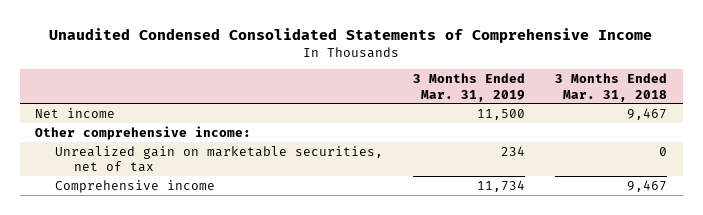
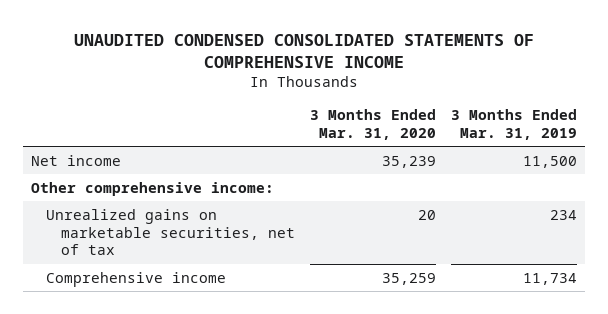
[49,27,653,43] Unaudited Condensed Consolidated Statements of Comprehensive Income -> [74,33,535,68] UNAUDITED CONDENSED CONSOLIDATED STATEMENTS OF COMPREHENSIVE INCOME
[555,73,668,102] 3 Months Ended Mar. 31, 2018 -> none
none -> [310,109,437,140] 3 Months Ended Mar. 31, 2020
[54,145,383,173] Unrealized gain on marketable securities, net of tax -> [46,208,296,256] Unrealized gains on marketable securities, net of tax

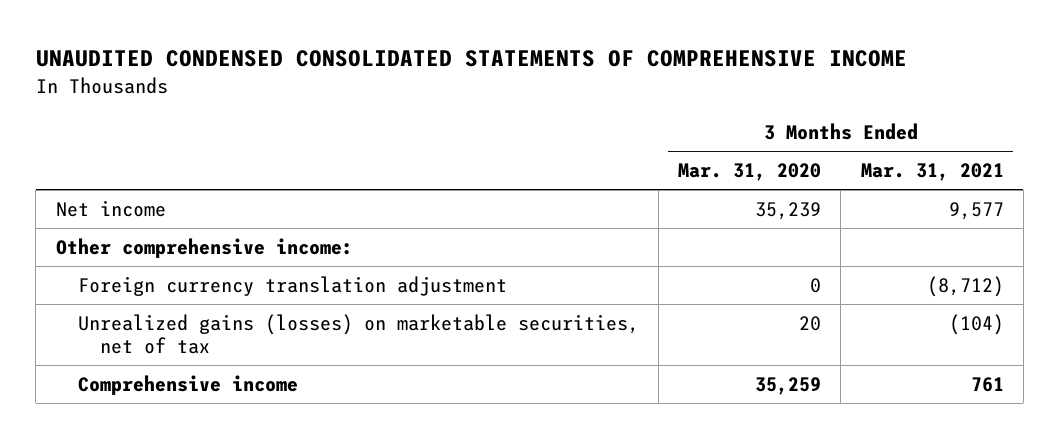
[451,109,578,140] 3 Months Ended Mar. 31, 2019 -> none
none -> [860,163,1004,182] Mar. 31, 2021
none -> [77,276,507,297] Foreign currency translation adjustment
[46,208,296,256] Unrealized gains on marketable securities, net of tax -> [77,314,639,355] Unrealized gains (losses) on marketable securities, net of tax

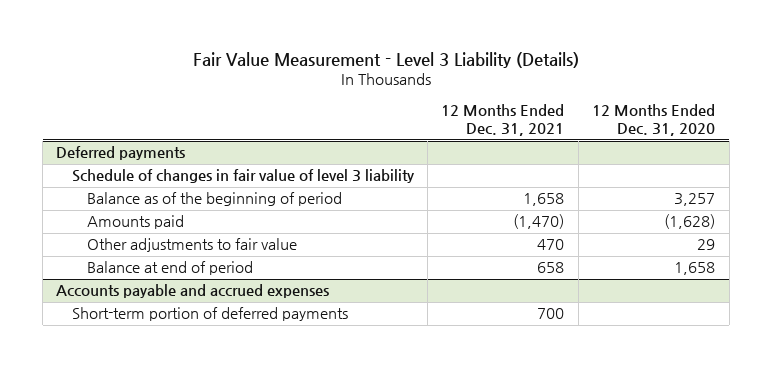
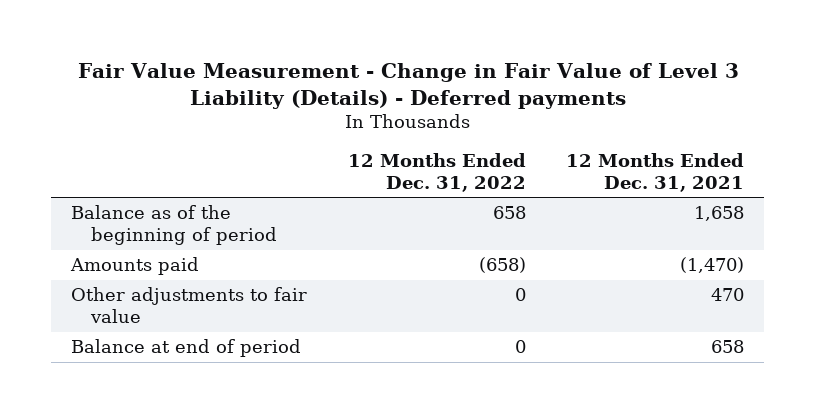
[192,51,579,68] Fair Value Measurement - Level 3 Liability (Details) -> [77,63,739,109] Fair Value Measurement - Change in Fair Value of Level 3 Liability (Details) - Deferred payments
[592,104,716,137] 12 Months Ended Dec. 31, 2020 -> none
none -> [347,152,526,192] 12 Months Ended Dec. 31, 2022
[56,146,186,161] Deferred payments -> none
[71,169,415,184] Schedule of changes in fair value of level 3 liability -> none
[56,284,330,299] Accounts payable and accrued expenses -> none
[71,307,348,322] Short-term portion of deferred payments -> none

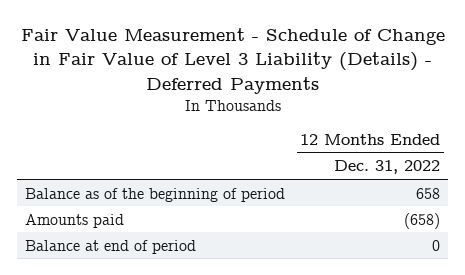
[77,63,739,109] Fair Value Measurement - Change in Fair Value of Level 3 Liability (Details) - Deferred payments -> [20,27,445,94] Fair Value Measurement - Schedule of Change in Fair Value of Level 3 Liability (Details) - Deferred Payments
[566,152,745,192] 12 Months Ended Dec. 31, 2021 -> none
[71,287,308,324] Other adjustments to fair value -> none

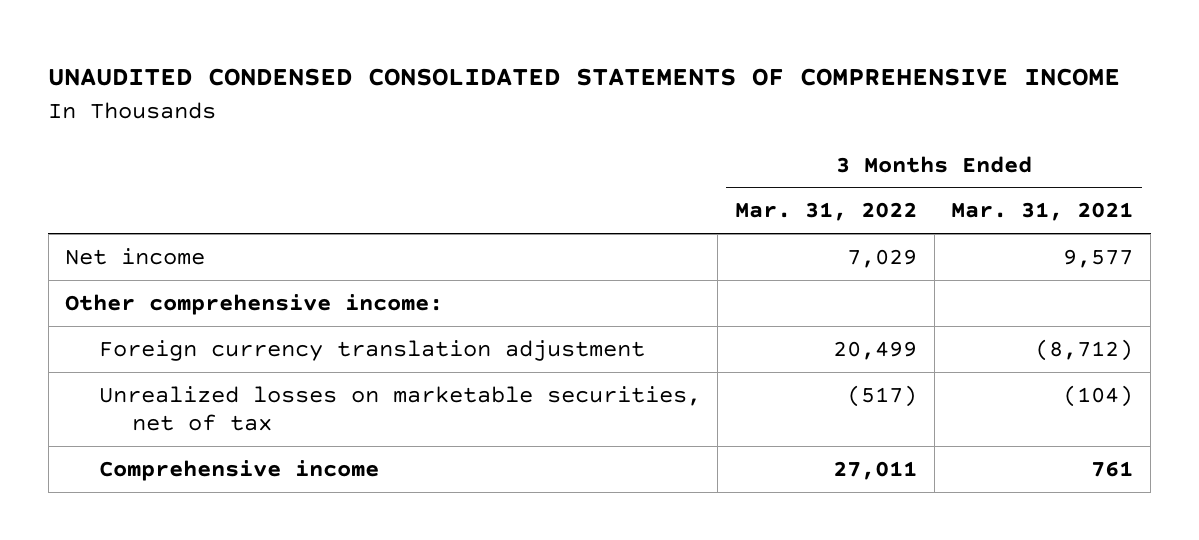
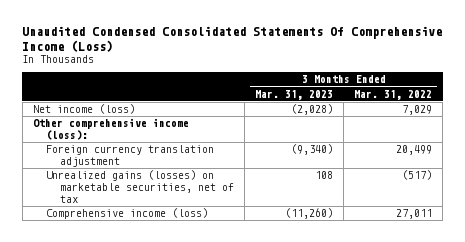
[48,68,1121,87] UNAUDITED CONDENSED CONSOLIDATED STATEMENTS OF COMPREHENSIVE INCOME -> [22,26,443,52] Unaudited Condensed Consolidated Statements Of Comprehensive Income (Loss)
[951,202,1134,222] Mar. 31, 2021 -> none
none -> [255,89,334,100] Mar. 31, 2023
[65,247,206,265] Net income -> [32,104,135,115] Net income (loss)
[65,293,444,315] Other comprehensive income: -> [32,118,189,141] Other comprehensive income (loss):
[98,385,701,432] Unrealized losses on marketable securities, net of tax -> [46,170,234,204] Unrealized gains (losses) on marketable securities, net of tax
[98,459,379,481] Comprehensive income -> [46,208,209,220] Comprehensive income (loss)

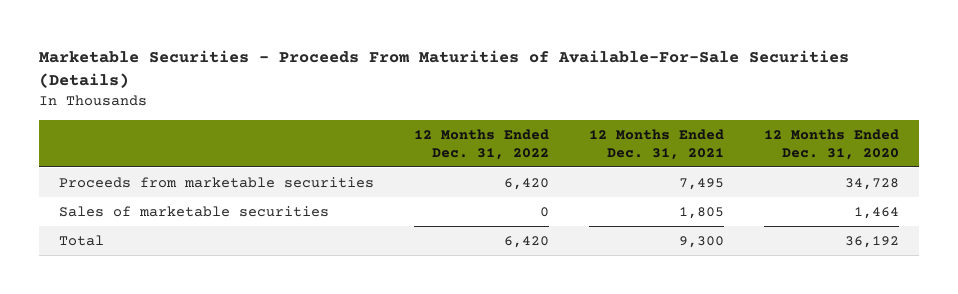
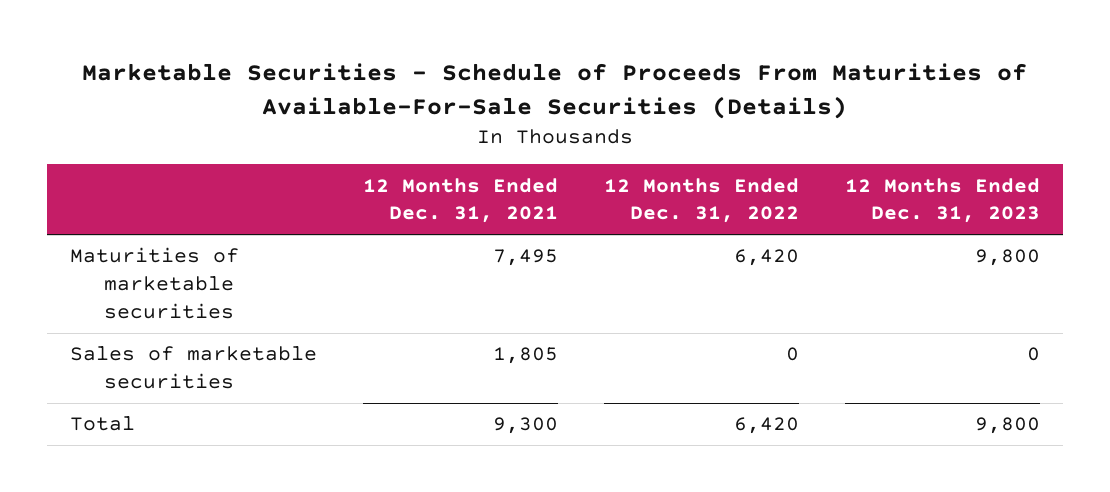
[39,50,850,89] Marketable Securities - Proceeds From Maturities of Available-For-Sale Securities (Details) -> [81,63,1027,119] Marketable Securities - Schedule of Proceeds From Maturities of Available-For-Sale Securities (Details)
[763,128,899,160] 12 Months Ended Dec. 31, 2020 -> none
none -> [844,177,1040,224] 12 Months Ended Dec. 31, 2023
[59,176,375,188] Proceeds from marketable securities -> [69,247,239,320] Maturities of marketable securities

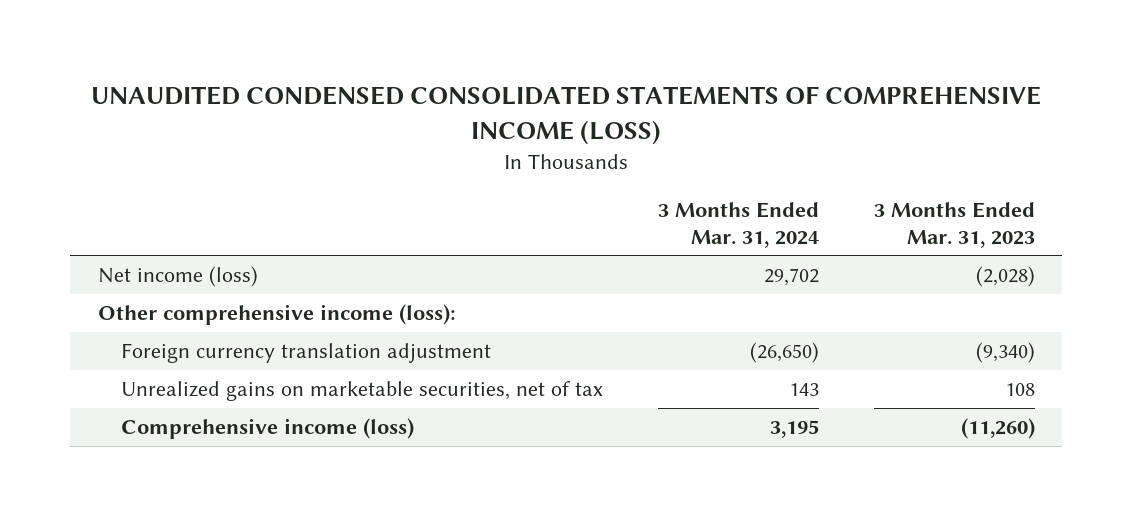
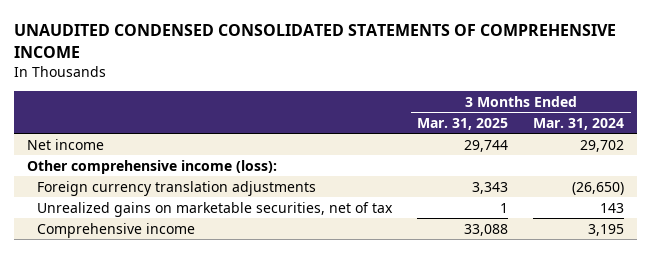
[91,86,1042,145] UNAUDITED CONDENSED CONSOLIDATED STATEMENTS OF COMPREHENSIVE INCOME (LOSS) -> [14,24,617,58] UNAUDITED CONDENSED CONSOLIDATED STATEMENTS OF COMPREHENSIVE INCOME
[873,202,1035,248] 3 Months Ended Mar. 31, 2023 -> none
none -> [417,117,509,130] Mar. 31, 2025
[97,265,258,287] Net income (loss) -> [26,138,104,150] Net income
[120,342,491,363] Foreign currency translation adjustment -> [37,180,317,196] Foreign currency translation adjustments
[120,417,414,439] Comprehensive income (loss) -> [37,222,196,238] Comprehensive income

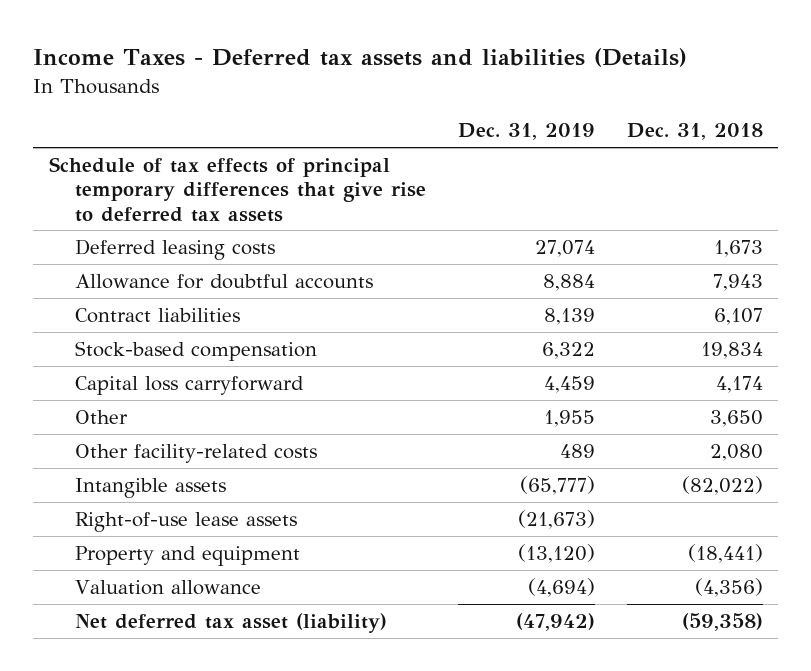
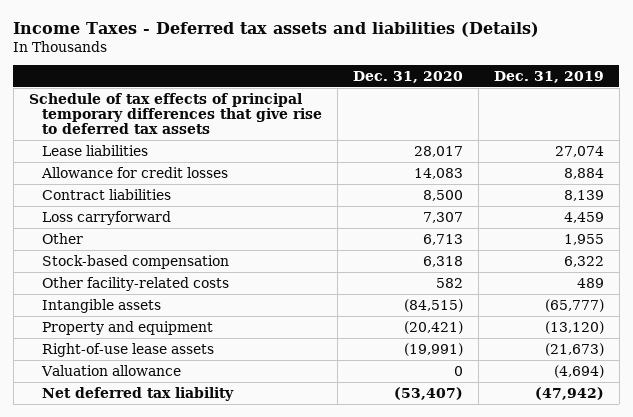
[626,123,763,141] Dec. 31, 2018 -> none
none -> [352,70,463,83] Dec. 31, 2020
[75,238,276,260] Deferred leasing costs -> [41,144,148,156] Lease liabilities
[75,273,374,289] Allowance for doubtful accounts -> [40,166,228,178] Allowance for credit losses
[75,375,305,395] Capital loss carryforward -> [41,210,171,225] Loss carryforward
[75,340,318,361] Stock-based compensation -> [41,254,229,269] Stock-based compensation
[75,511,298,532] Right-of-use lease assets -> [41,342,214,357] Right-of-use lease assets
[75,612,388,633] Net deferred tax asset (liability) -> [41,386,234,401] Net deferred tax liability

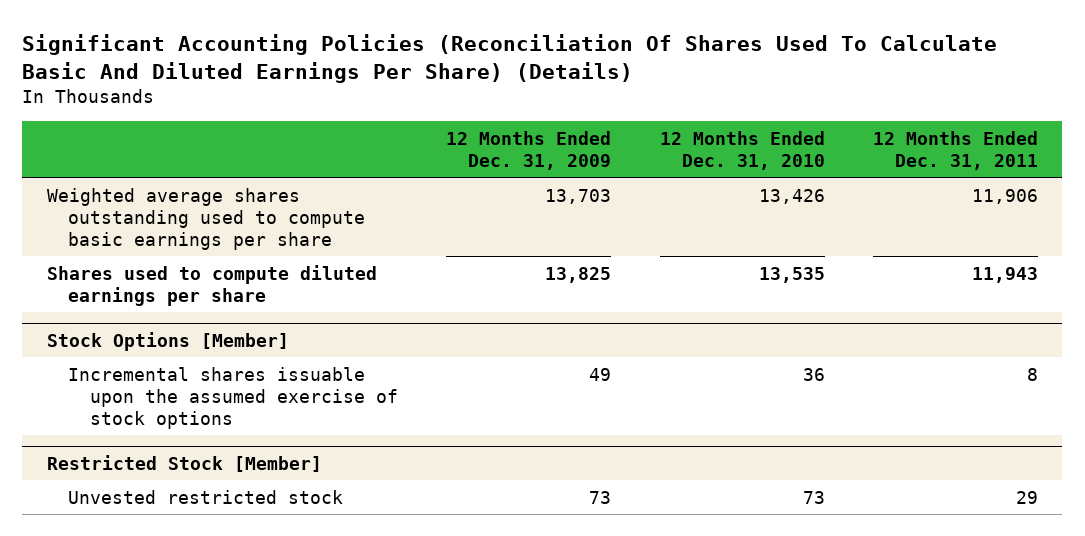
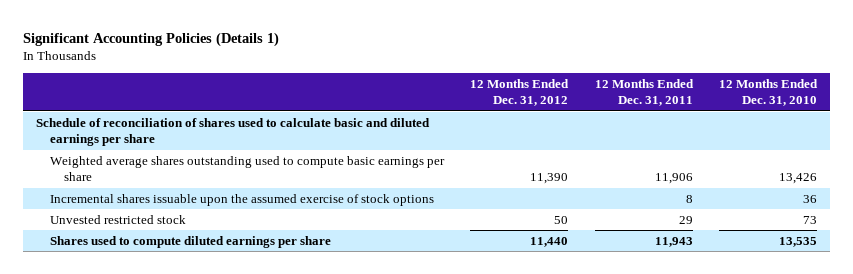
[22,33,998,83] Significant Accounting Policies (Reconciliation Of Shares Used To Calculate Basic And Diluted Earnings Per Share) (Details) -> [22,31,279,47] Significant Accounting Policies (Details 1)
[446,131,612,171] 12 Months Ended Dec. 31, 2009 -> none
none -> [470,78,570,107] 12 Months Ended Dec. 31, 2012
none -> [36,117,431,147] Schedule of reconciliation of shares used to calculate basic and diluted earnings per share
[46,331,289,351] Stock Options [Member] -> none
[46,454,322,472] Restricted Stock [Member] -> none
[46,264,377,306] Shares used to compute diluted earnings per share -> [50,235,332,248] Shares used to compute diluted earnings per share

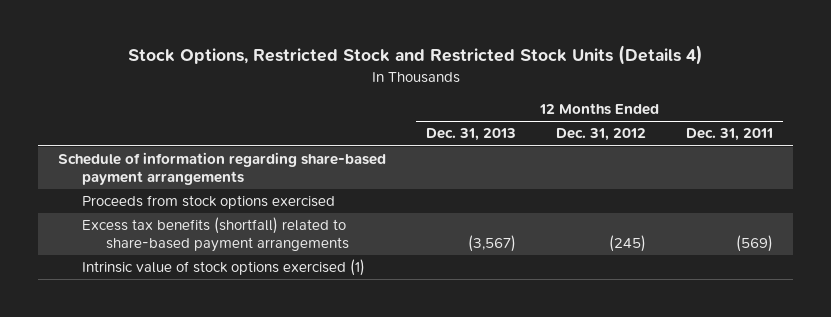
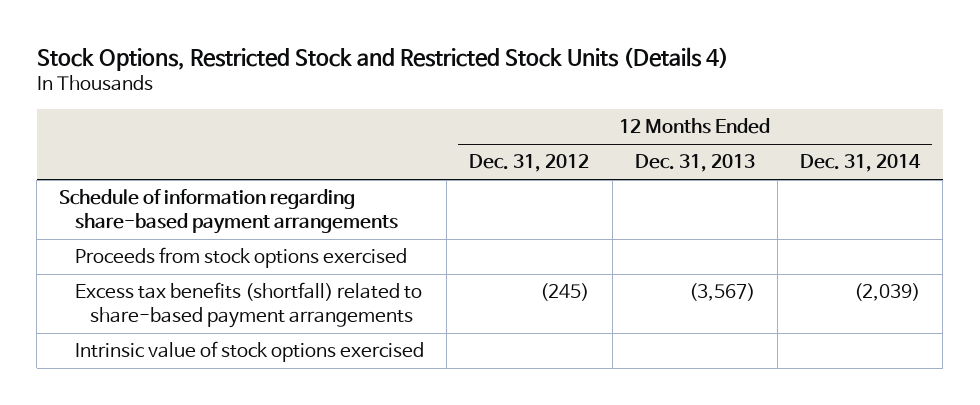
[686,128,774,142] Dec. 31, 2011 -> none
none -> [800,154,922,173] Dec. 31, 2014
[81,259,365,277] Intrinsic value of stock options exercised (1) -> [74,341,424,363] Intrinsic value of stock options exercised

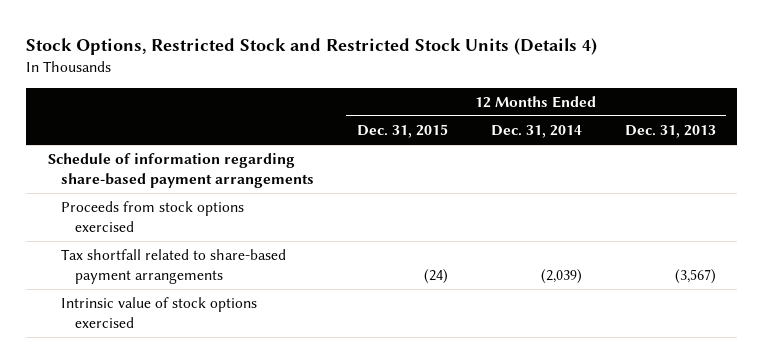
[469,154,590,173] Dec. 31, 2012 -> none
none -> [357,124,449,139] Dec. 31, 2015
[74,282,422,329] Excess tax benefits (shortfall) related to share-based payment arrangements -> [61,249,287,285] Tax shortfall related to share-based payment arrangements

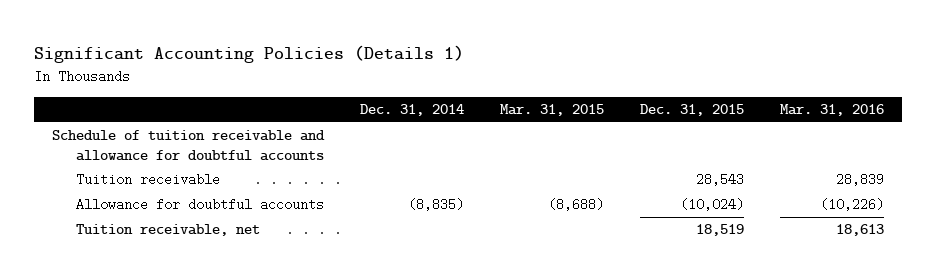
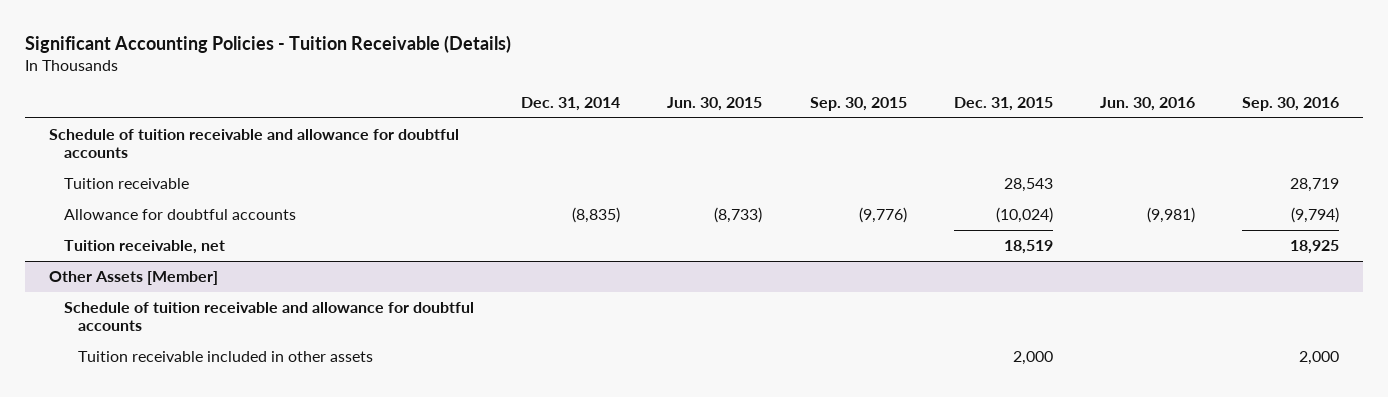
[34,45,465,64] Significant Accounting Policies (Details 1) -> [25,34,512,53] Significant Accounting Policies - Tuition Receivable (Details)
[500,104,605,117] Mar. 31, 2015 -> none
[779,104,884,117] Mar. 31, 2016 -> none
none -> [667,96,763,111] Jun. 30, 2015
none -> [809,96,907,111] Sep. 30, 2015
none -> [1100,96,1196,111] Jun. 30, 2016
none -> [1242,96,1340,111] Sep. 30, 2016
none -> [48,271,218,286] Other Assets [Member]
none -> [63,302,474,332] Schedule of tuition receivable and allowance for doubtful accounts
none -> [78,351,374,363] Tuition receivable included in other assets

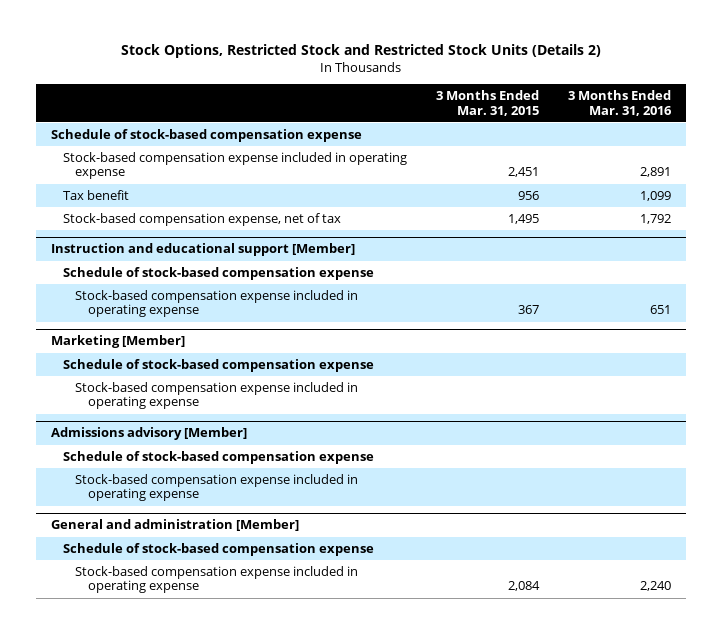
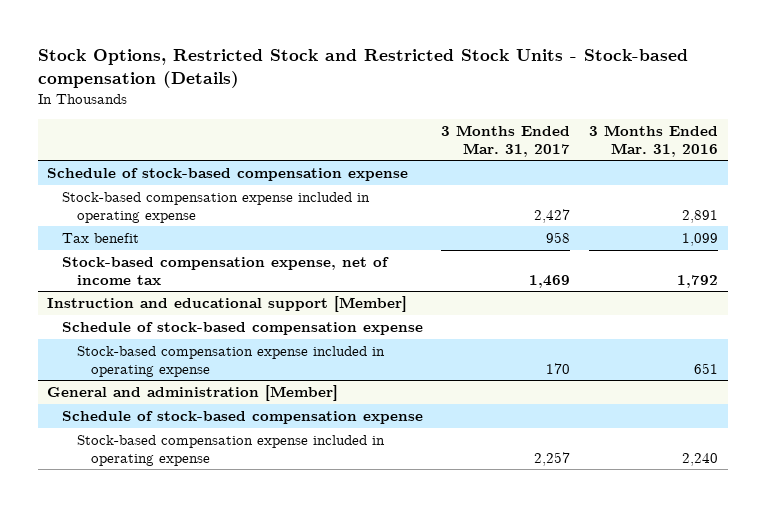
[120,44,601,59] Stock Options, Restricted Stock and Restricted Stock Units (Details 2) -> [37,48,688,88] Stock Options, Restricted Stock and Restricted Stock Units - Stock-based compensation (Details)
[435,90,539,116] 3 Months Ended Mar. 31, 2015 -> none
none -> [441,125,571,157] 3 Months Ended Mar. 31, 2017
[62,213,341,227] Stock-based compensation expense, net of tax -> [61,257,389,285] Stock-based compensation expense, net of income tax
[50,335,185,349] Marketing [Member] -> none
[62,359,374,373] Schedule of stock-based compensation expense -> none
[75,382,359,410] Stock-based compensation expense included in operating expense -> none
[50,427,247,441] Admissions advisory [Member] -> none
[62,451,374,465] Schedule of stock-based compensation expense -> none
[75,474,359,502] Stock-based compensation expense included in operating expense -> none

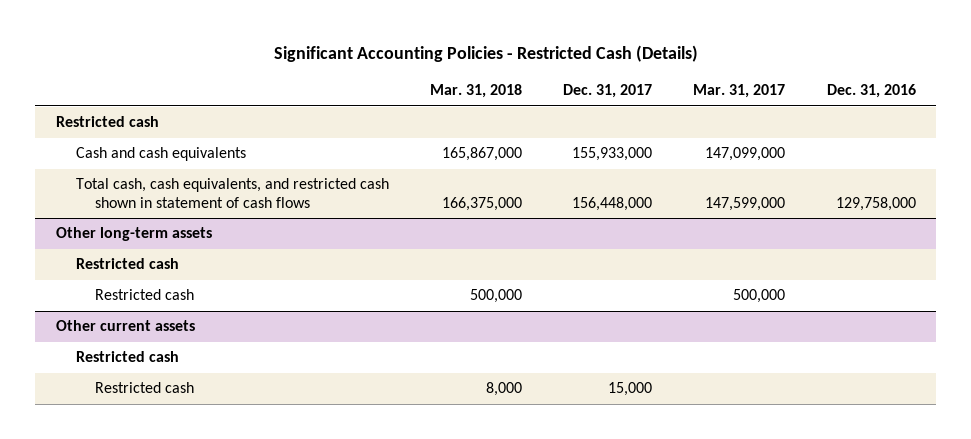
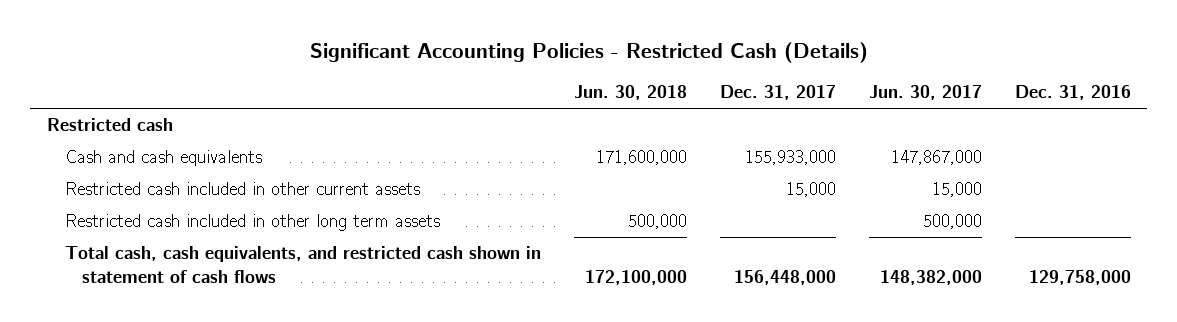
[429,84,522,99] Mar. 31, 2018 -> none
[693,84,786,99] Mar. 31, 2017 -> none
none -> [573,85,687,101] Jun. 30, 2018
none -> [868,85,982,101] Jun. 30, 2017
none -> [64,182,420,196] Restricted cash included in other current assets
none -> [64,214,440,232] Restricted cash included in other long term assets
[55,227,212,242] Other long-term assets -> none
[75,258,179,270] Restricted cash -> none
[95,289,195,301] Restricted cash -> none
[55,320,195,332] Other current assets -> none
[75,351,179,363] Restricted cash -> none
[95,382,195,394] Restricted cash -> none

